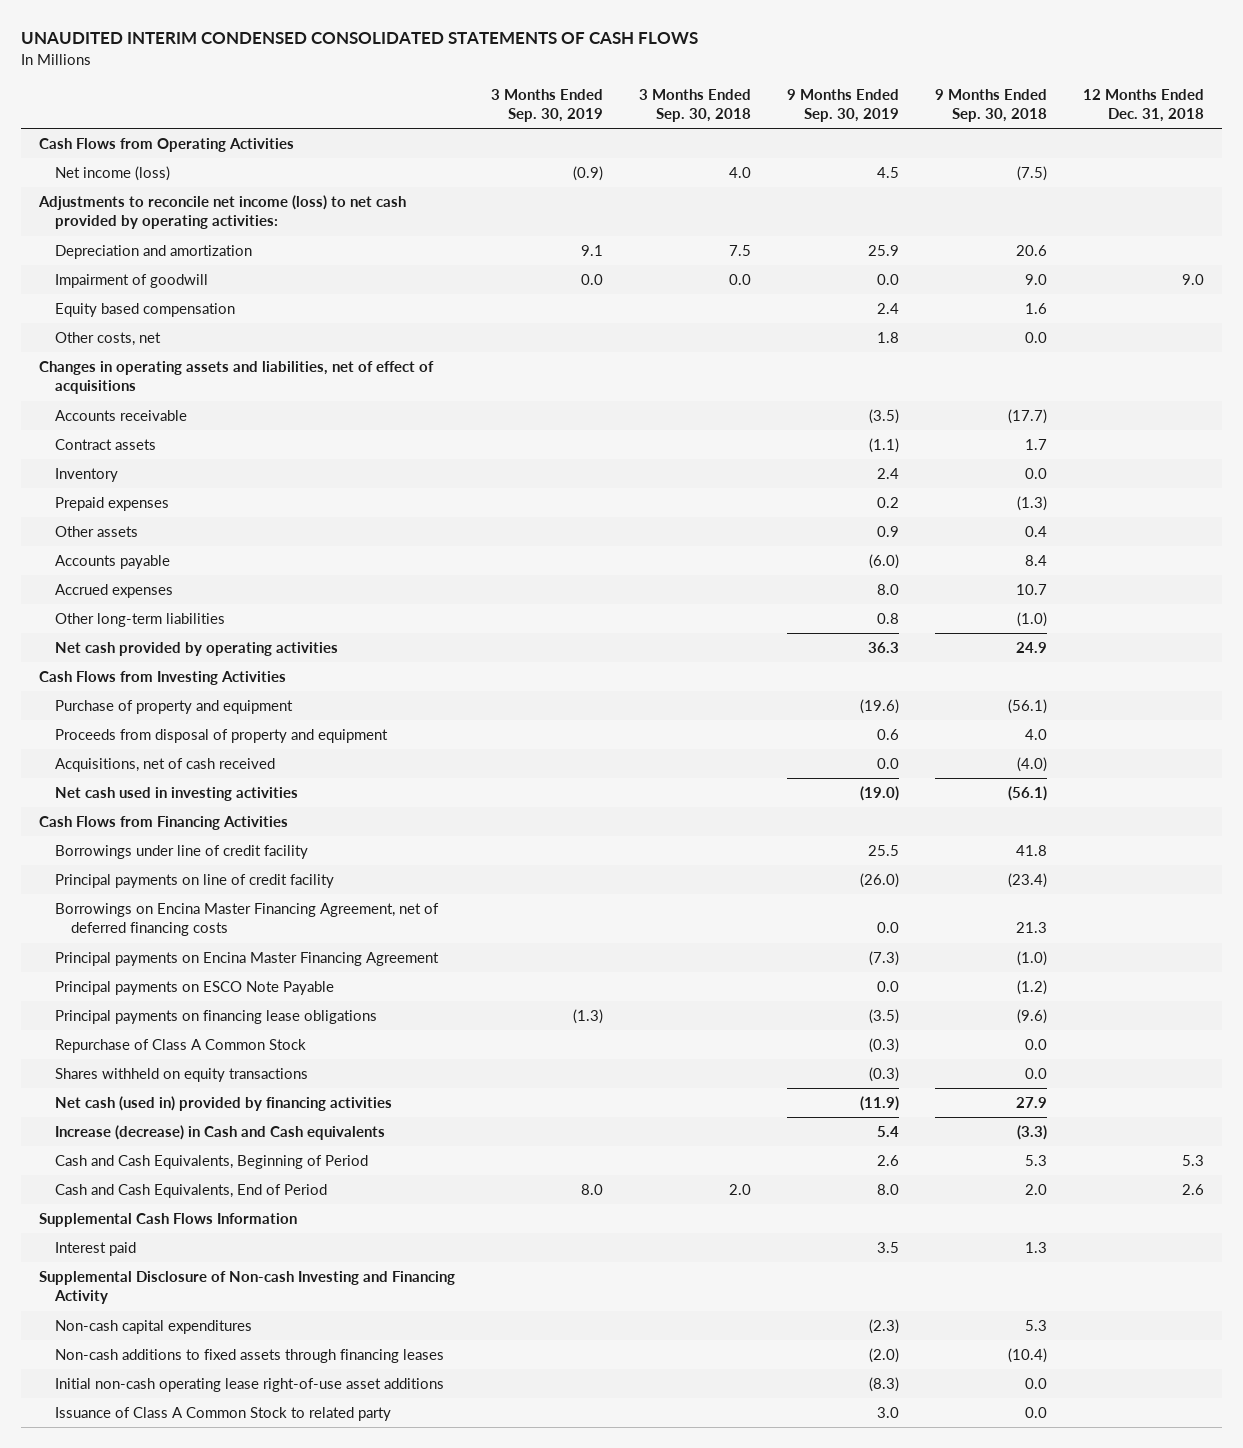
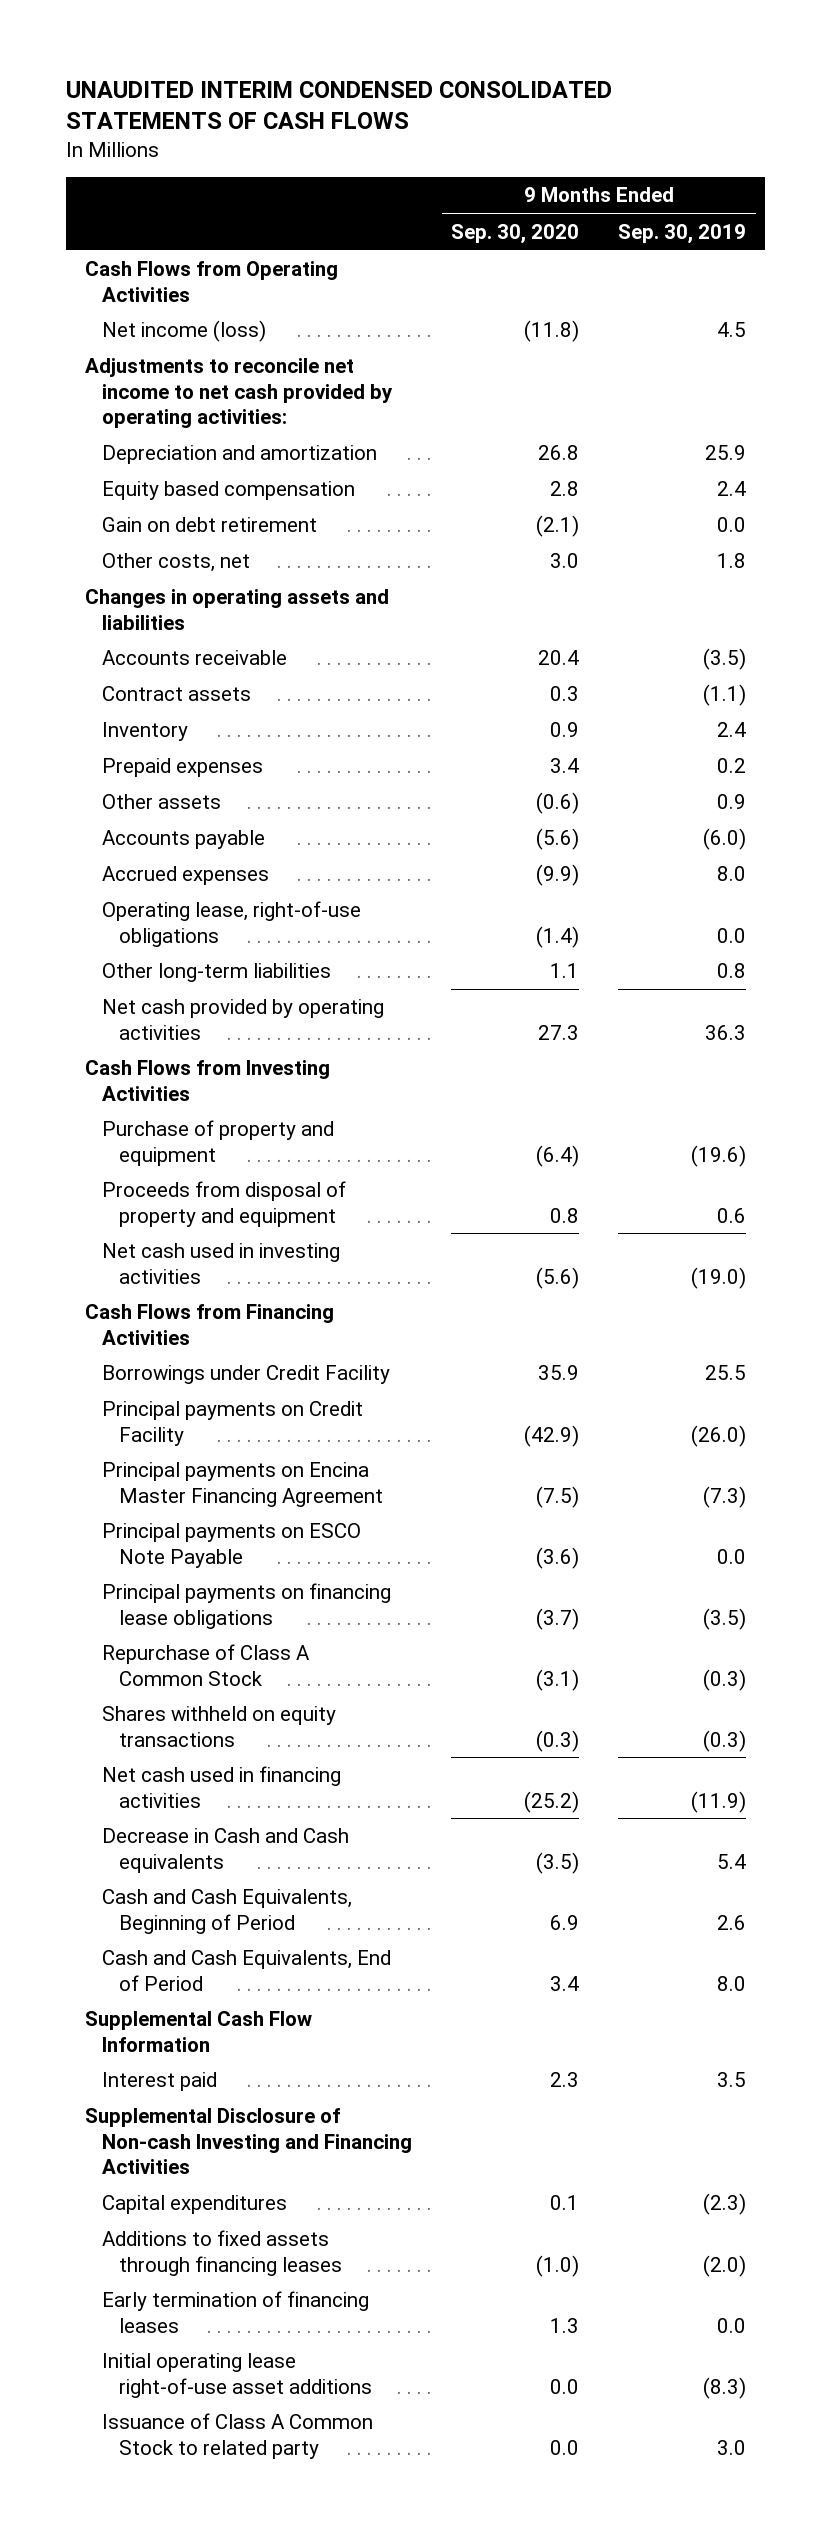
[491,88,604,122] 3 Months Ended Sep. 30, 2019 -> none
[639,88,752,122] 3 Months Ended Sep. 30, 2018 -> none
[935,88,1048,122] 9 Months Ended Sep. 30, 2018 -> none
[1083,88,1205,122] 12 Months Ended Dec. 31, 2018 -> none
none -> [451,223,580,244] Sep. 30, 2020
[38,195,407,230] Adjustments to reconcile net income (loss) to net cash provided by operating activities: -> [85,358,394,428] Adjustments to reconcile net income to net cash provided by operating activities:
[54,274,208,289] Impairment of goodwill -> none
none -> [102,517,318,533] Gain on debt retirement
[39,361,435,395] Changes in operating assets and liabilities, net of effect of acquisitions -> [85,589,390,630] Changes in operating assets and liabilities
none -> [102,901,362,947] Operating lease, right-of-use obligations
[54,758,275,773] Acquisitions, net of cash received -> none
[54,903,439,937] Borrowings on Encina Master Financing Agreement, net of deferred financing costs -> none
[54,845,308,860] Borrowings under line of credit facility -> [102,1365,391,1385] Borrowings under Credit Facility
[54,874,334,889] Principal payments on line of credit facility -> [102,1401,364,1446] Principal payments on Credit Facility
[54,1096,392,1112] Net cash (used in) provided by financing activities -> [102,1766,342,1808] Net cash used in financing activities
[54,1125,385,1141] Increase (decrease) in Cash and Cash equivalents -> [102,1828,350,1873] Decrease in Cash and Cash equivalents
[39,1213,298,1228] Supplemental Cash Flows Information -> [85,2011,313,2052] Supplemental Cash Flow Information
[39,1271,456,1305] Supplemental Disclosure of Non-cash Investing and Financing Activity -> [85,2108,413,2174] Supplemental Disclosure of Non-cash Investing and Financing Activities
[54,1320,252,1335] Non-cash capital expenditures -> [102,2195,288,2215] Capital expenditures
[54,1349,444,1364] Non-cash additions to fixed assets through financing leases -> [102,2230,343,2276] Additions to fixed assets through financing leases
none -> [102,2291,370,2333] Early termination of financing leases
[54,1378,444,1393] Initial non-cash operating lease right-of-use asset additions -> [102,2353,373,2398] Initial operating lease right-of-use asset additions

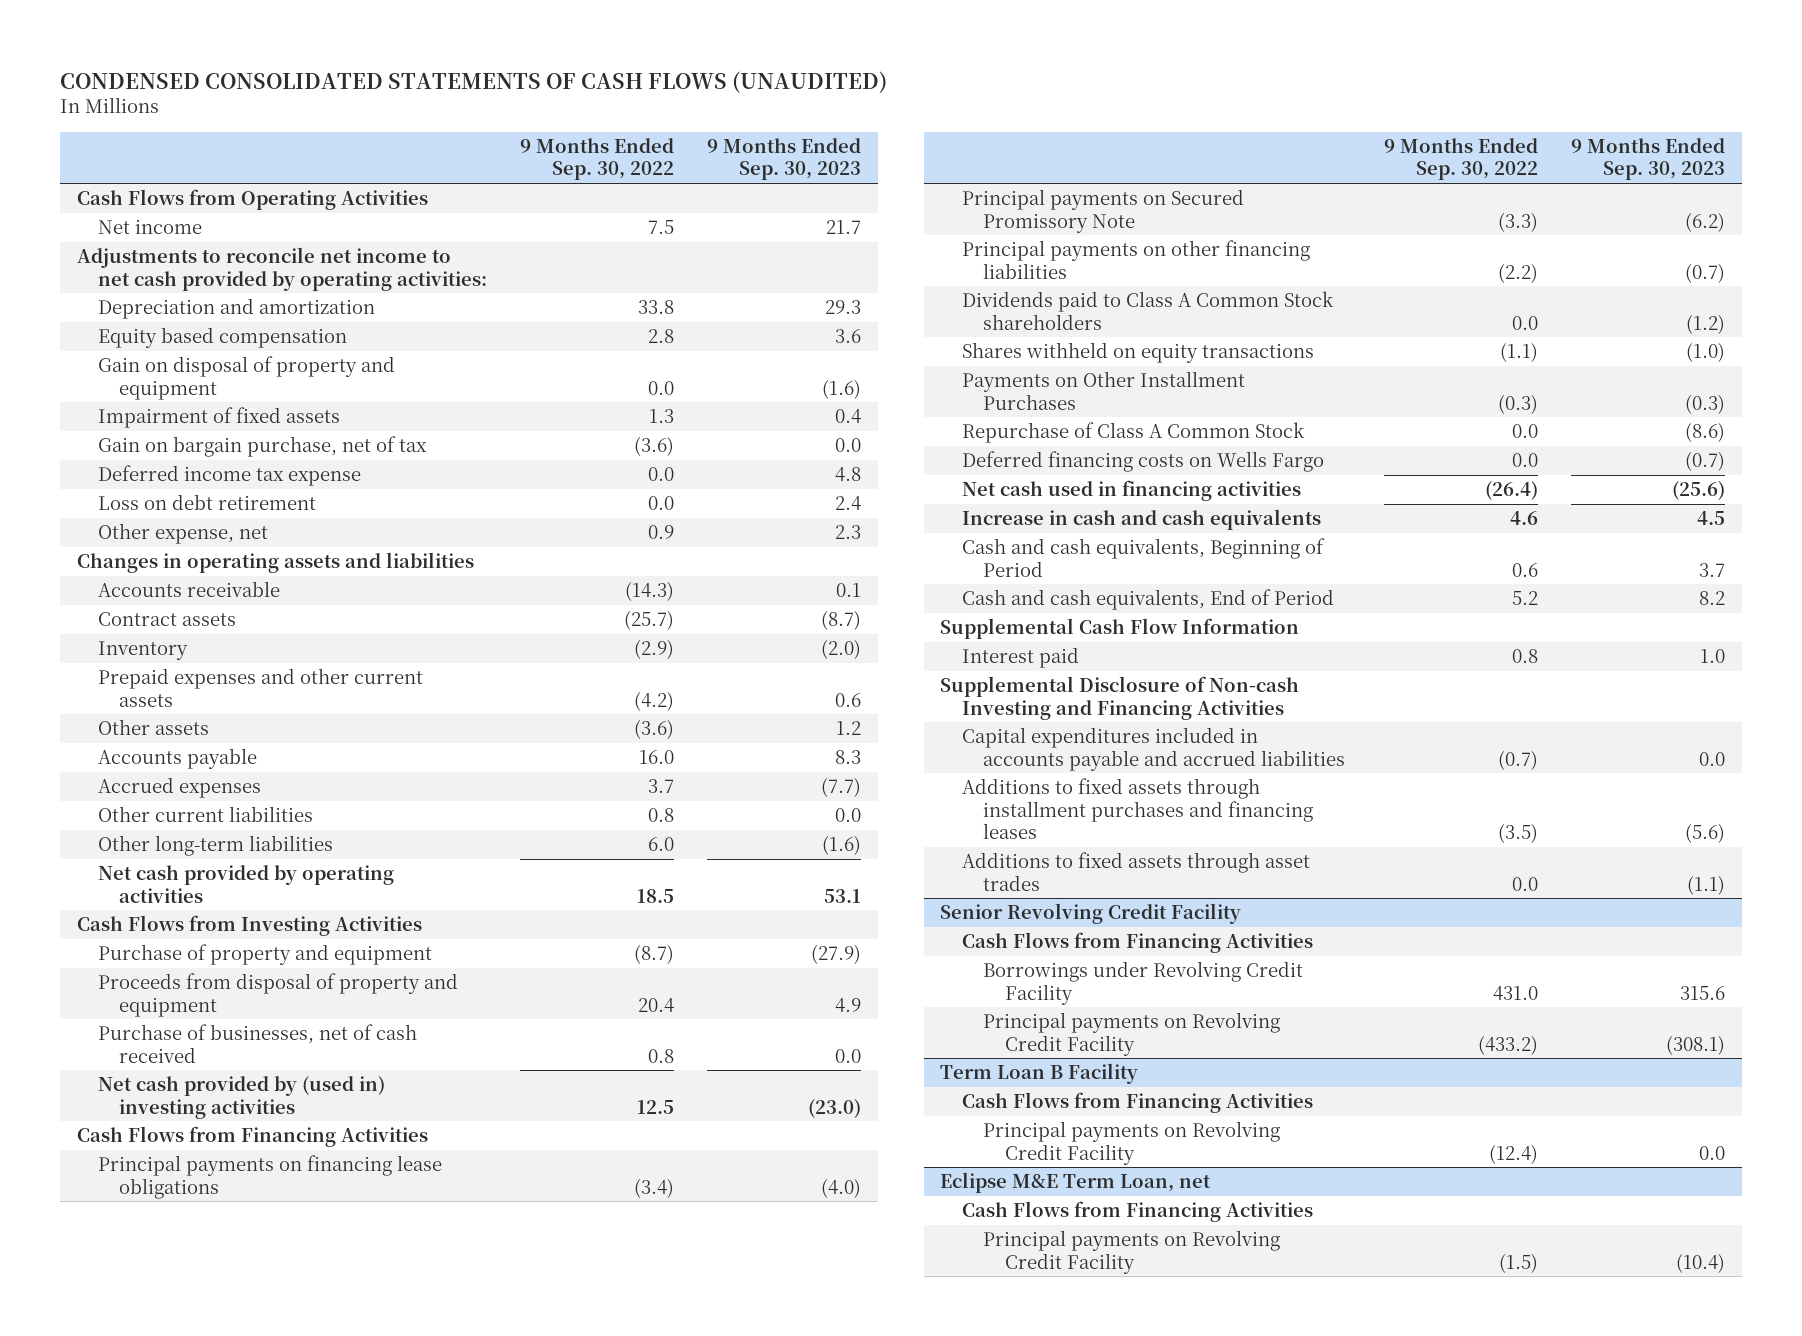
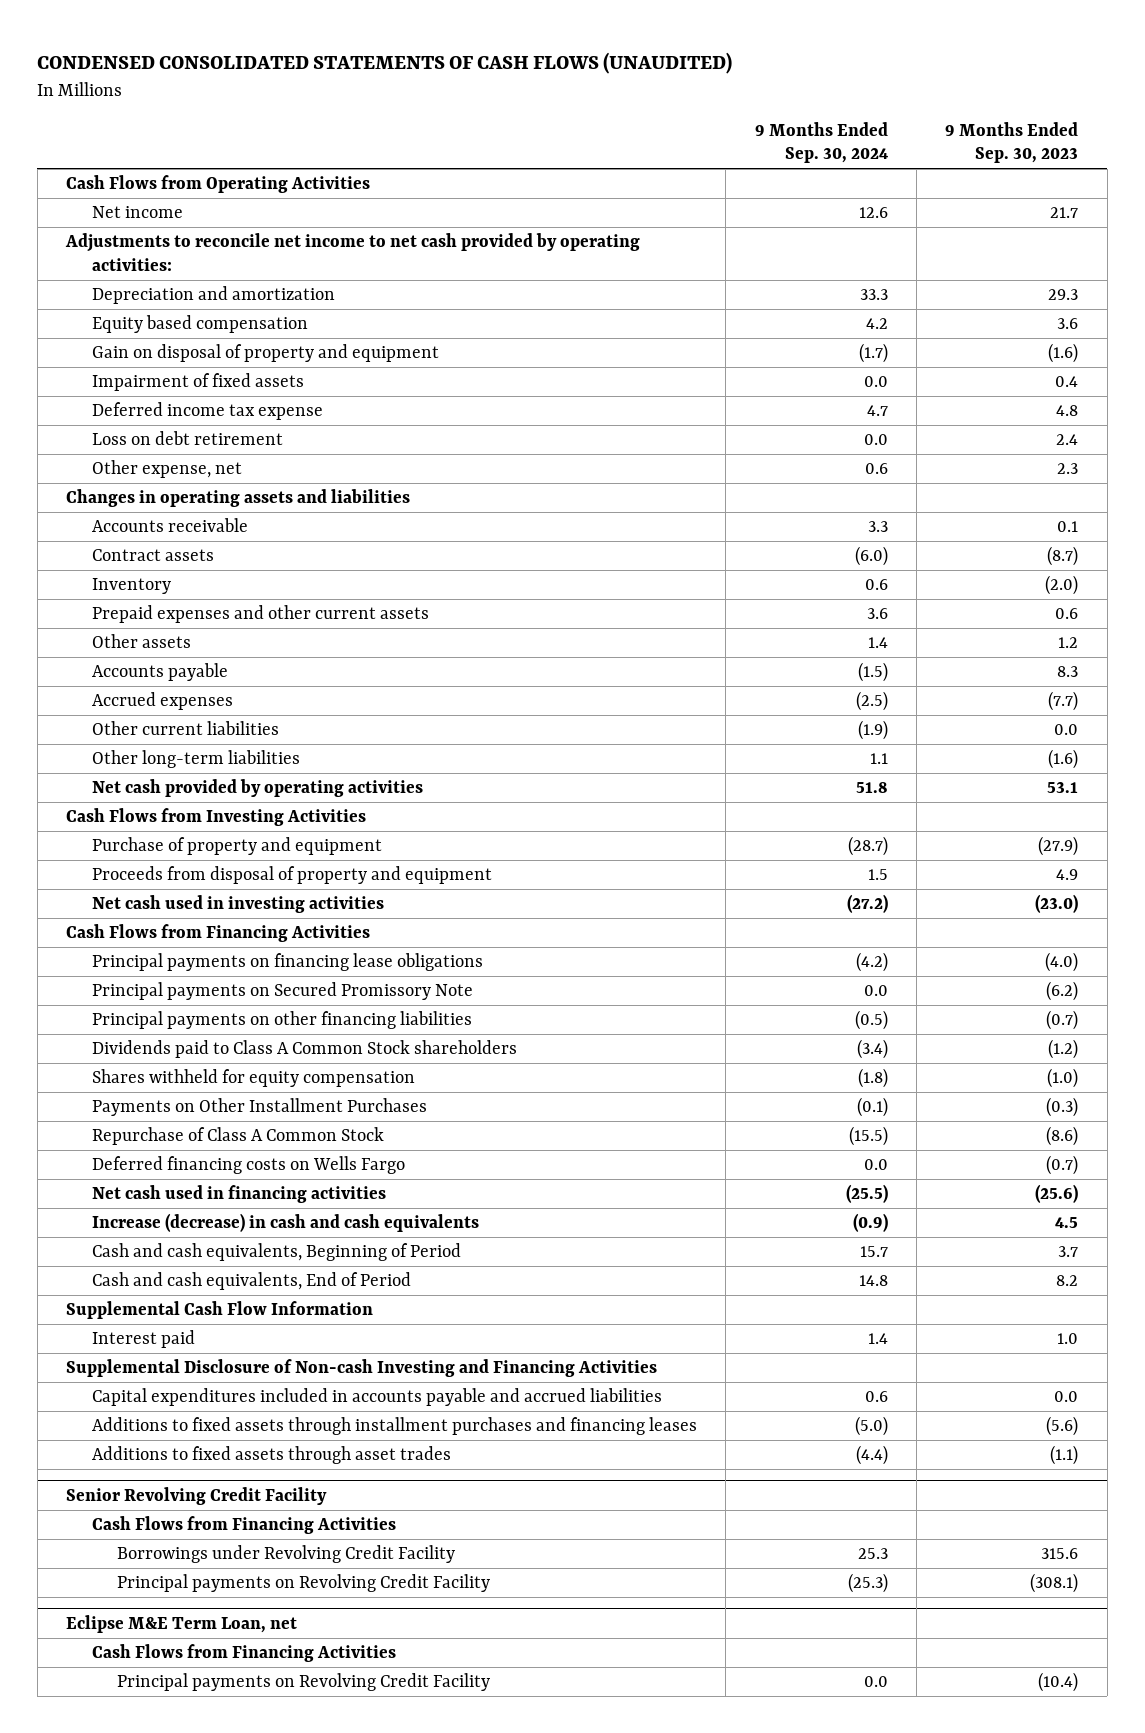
[520,138,675,181] 9 Months Ended Sep. 30, 2022 -> none
none -> [754,122,888,164] 9 Months Ended Sep. 30, 2024
[97,436,427,458] Gain on bargain purchase, net of tax -> none
[97,1024,417,1063] Purchase of businesses, net of cash received -> none
[97,1076,385,1119] Net cash provided by (used in) investing activities -> [91,895,384,914] Net cash used in investing activities
[961,342,1314,364] Shares withheld on equity transactions -> [91,1069,415,1088] Shares withheld for equity compensation
[961,509,1321,531] Increase in cash and cash equivalents -> [91,1213,479,1233] Increase (decrease) in cash and cash equivalents
[940,1063,1139,1085] Term Loan B Facility -> none
[961,1092,1313,1114] Cash Flows from Financing Activities -> none
[983,1121,1281,1165] Principal payments on Revolving Credit Facility -> none

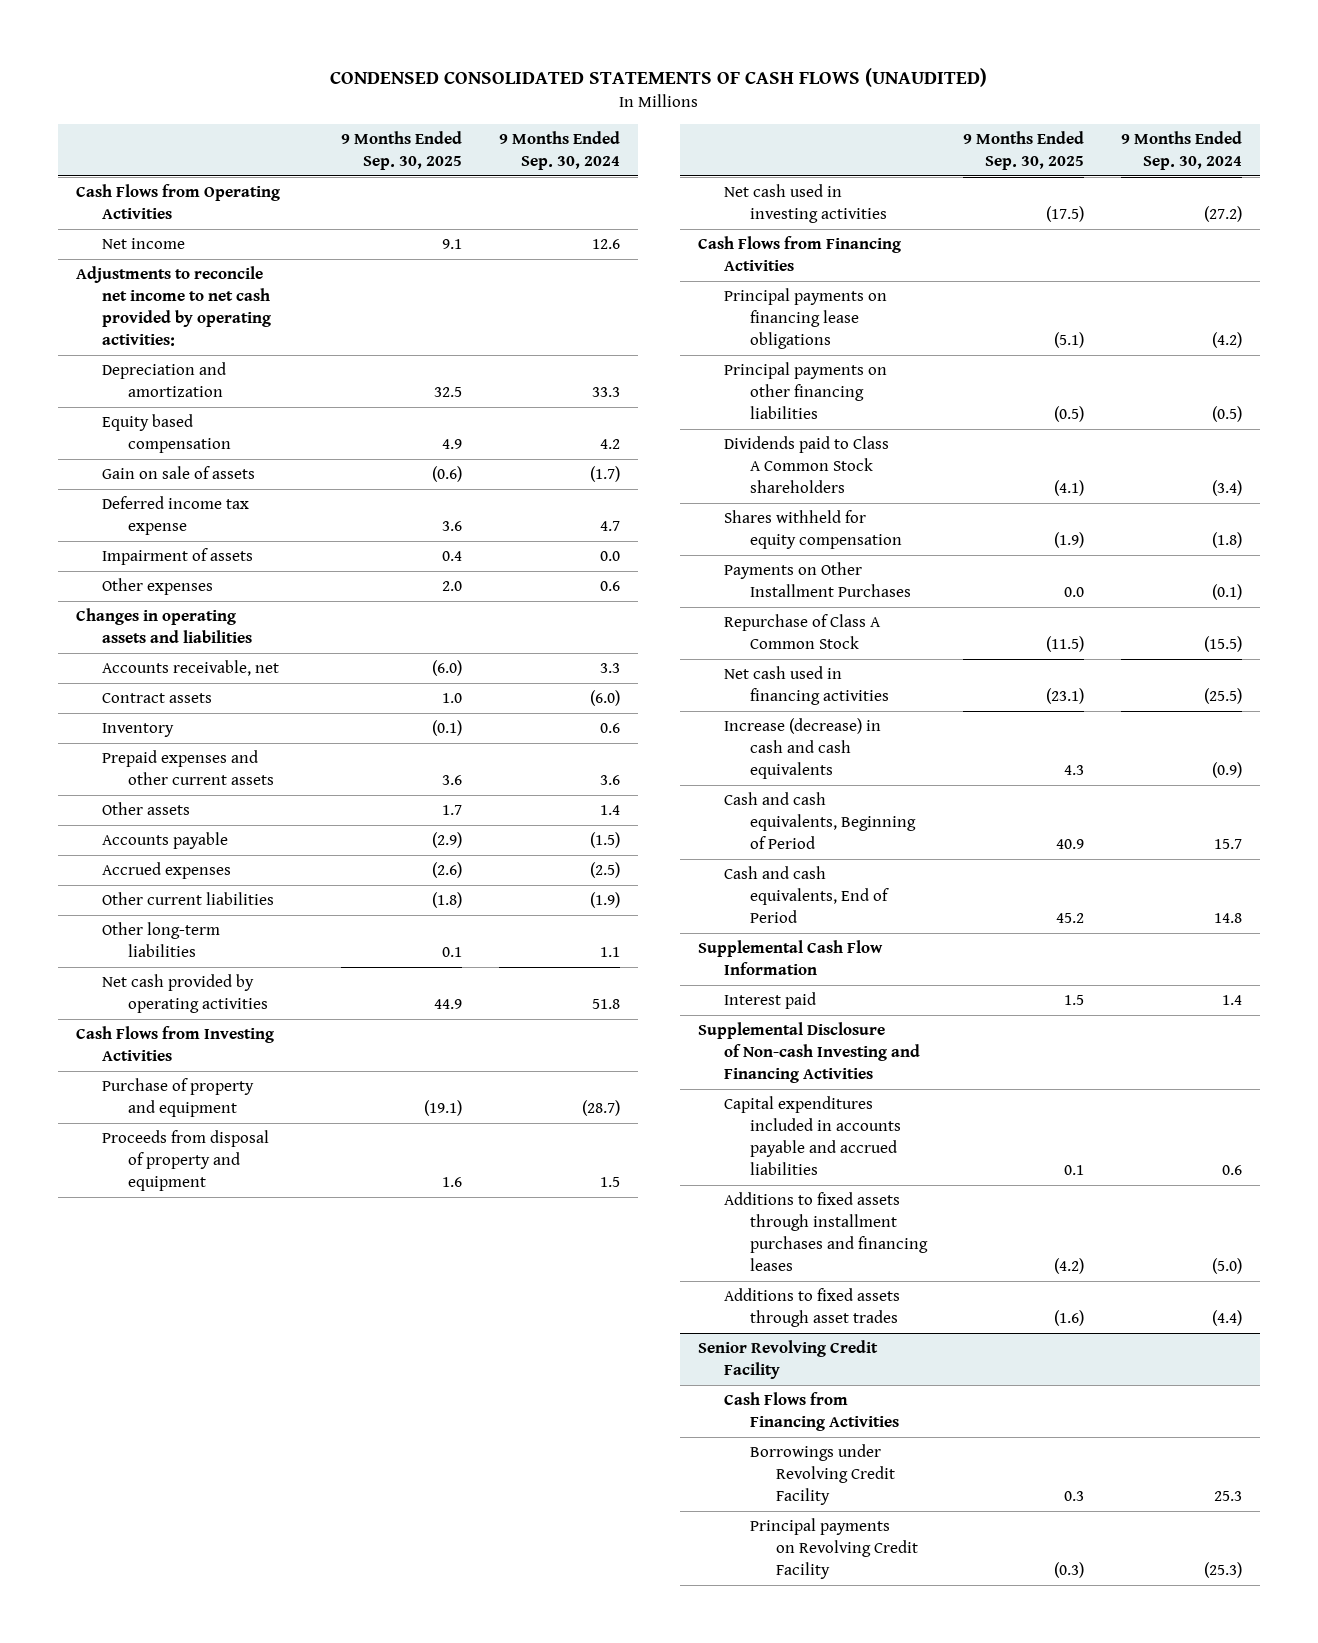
[945,122,1079,164] 9 Months Ended Sep. 30, 2023 -> none
none -> [341,130,463,170] 9 Months Ended Sep. 30, 2025
[91,373,304,392] Impairment of fixed assets -> none
[91,344,439,363] Gain on disposal of property and equipment -> [101,466,255,480] Gain on sale of assets
[91,431,283,446] Loss on debt retirement -> none
none -> [101,548,253,566] Impairment of assets
[91,460,242,479] Other expense, net -> [101,578,213,596] Other expenses
[91,518,248,533] Accounts receivable -> [101,660,279,677] Accounts receivable, net
[91,982,473,1001] Principal payments on Secured Promissory Note -> none
[91,1156,405,1175] Deferred financing costs on Wells Fargo -> none
[66,1614,298,1633] Eclipse M&E Term Loan, net -> none
[91,1644,396,1663] Cash Flows from Financing Activities -> none
[117,1673,491,1692] Principal payments on Revolving Credit Facility -> none

